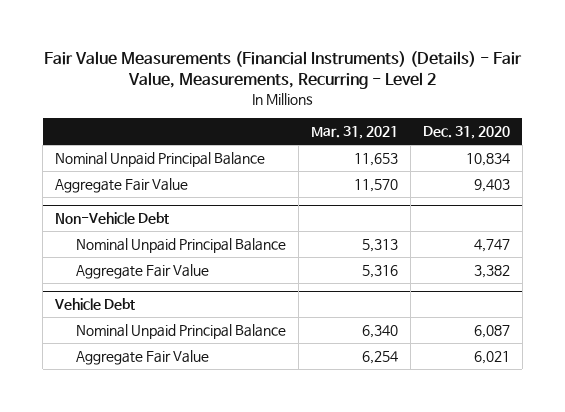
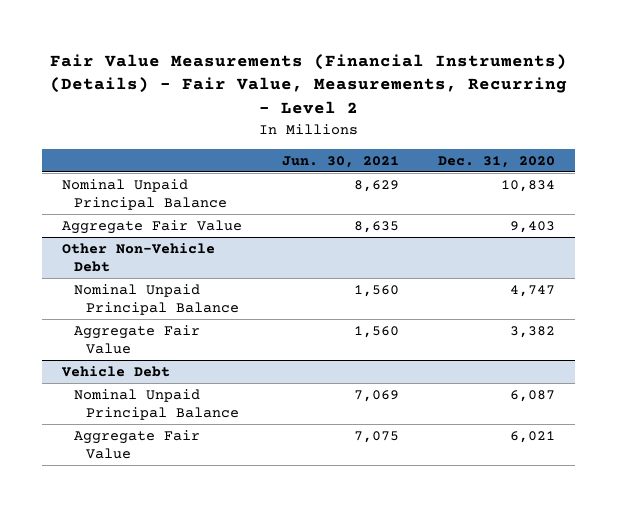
[310,125,398,139] Mar. 31, 2021 -> none
none -> [281,155,399,168] Jun. 30, 2021
[55,212,170,225] Non-Vehicle Debt -> [62,242,216,273] Other Non-Vehicle Debt

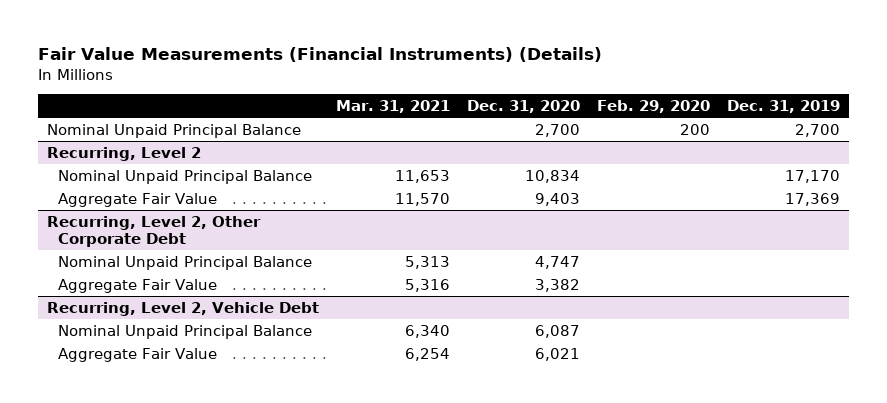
[49,53,567,115] Fair Value Measurements (Financial Instruments) (Details) - Fair Value, Measurements, Recurring - Level 2 -> [38,47,603,63] Fair Value Measurements (Financial Instruments) (Details)
[281,155,399,168] Jun. 30, 2021 -> none
none -> [335,100,450,114] Mar. 31, 2021
none -> [597,100,711,114] Feb. 29, 2020
none -> [727,100,841,114] Dec. 31, 2019
none -> [46,123,301,138] Nominal Unpaid Principal Balance
none -> [46,146,201,161] Recurring, Level 2
[62,242,216,273] Other Non-Vehicle Debt -> none
none -> [46,215,261,248] Recurring, Level 2, Other Corporate Debt
[61,365,171,377] Vehicle Debt -> none
none -> [46,301,319,316] Recurring, Level 2, Vehicle Debt

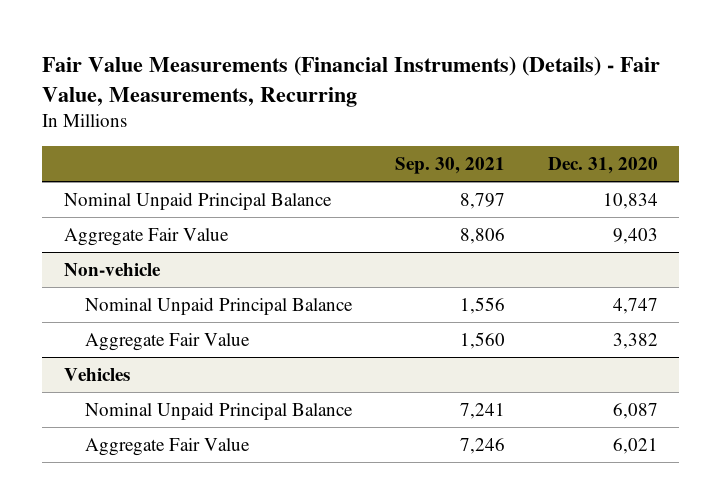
[38,47,603,63] Fair Value Measurements (Financial Instruments) (Details) -> [42,55,661,107] Fair Value Measurements (Financial Instruments) (Details) - Fair Value, Measurements, Recurring
[335,100,450,114] Mar. 31, 2021 -> none
[597,100,711,114] Feb. 29, 2020 -> none
[727,100,841,114] Dec. 31, 2019 -> none
none -> [394,157,505,175] Sep. 30, 2021
[46,123,301,138] Nominal Unpaid Principal Balance -> none
[46,146,201,161] Recurring, Level 2 -> none
[46,215,261,248] Recurring, Level 2, Other Corporate Debt -> none
none -> [63,262,161,276] Non-vehicle
[46,301,319,316] Recurring, Level 2, Vehicle Debt -> none
none -> [63,367,130,381] Vehicles

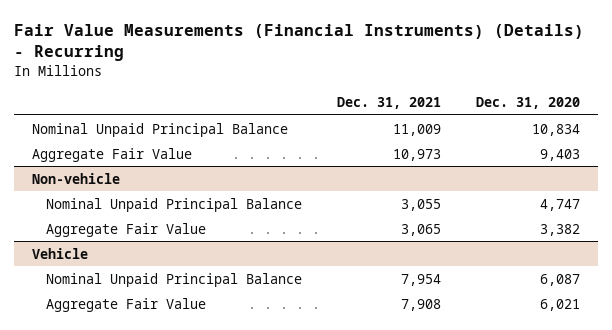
[42,55,661,107] Fair Value Measurements (Financial Instruments) (Details) - Fair Value, Measurements, Recurring -> [14,23,585,62] Fair Value Measurements (Financial Instruments) (Details) - Recurring
[394,157,505,175] Sep. 30, 2021 -> none
none -> [337,96,442,109] Dec. 31, 2021
[63,367,130,381] Vehicles -> [31,247,88,259] Vehicle

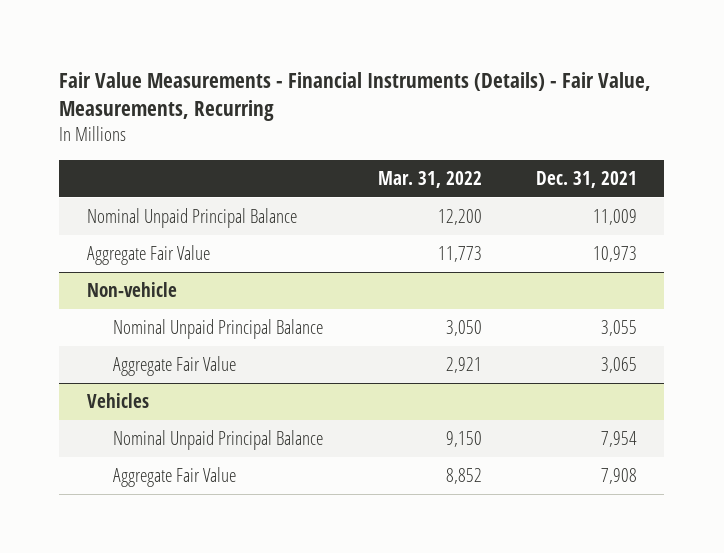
[14,23,585,62] Fair Value Measurements (Financial Instruments) (Details) - Recurring -> [59,71,652,122] Fair Value Measurements - Financial Instruments (Details) - Fair Value, Measurements, Recurring
[476,96,581,109] Dec. 31, 2020 -> none
none -> [377,170,482,188] Mar. 31, 2022
[31,247,88,259] Vehicle -> [86,393,149,409] Vehicles

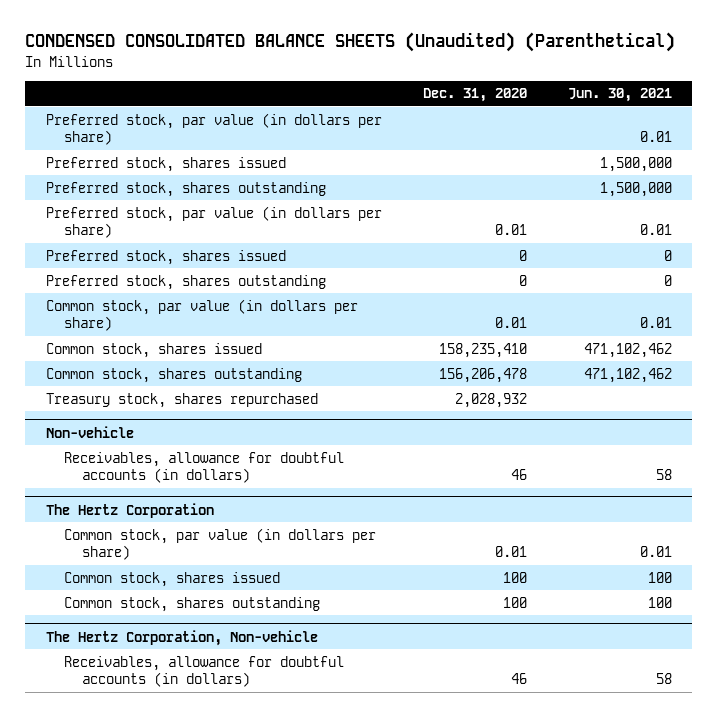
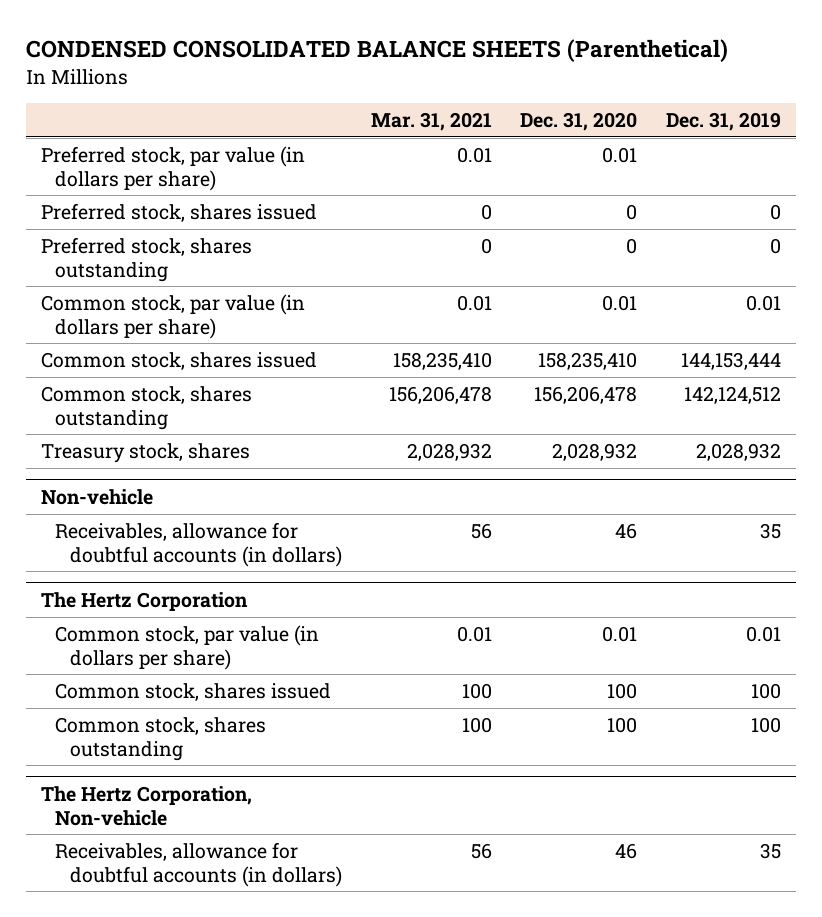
[25,32,676,53] CONDENSED CONSOLIDATED BALANCE SHEETS (Unaudited) (Parenthetical) -> [26,38,729,62] CONDENSED CONSOLIDATED BALANCE SHEETS (Parenthetical)
[567,88,672,103] Jun. 30, 2021 -> none
none -> [370,112,492,132] Mar. 31, 2021
none -> [666,112,782,132] Dec. 31, 2019
[45,112,382,146] Preferred stock, par value (in dollars per share) -> none
[45,156,286,172] Preferred stock, shares issued -> none
[45,181,326,197] Preferred stock, shares outstanding -> none
[45,392,318,408] Treasury stock, shares repurchased -> [40,442,250,463] Treasury stock, shares

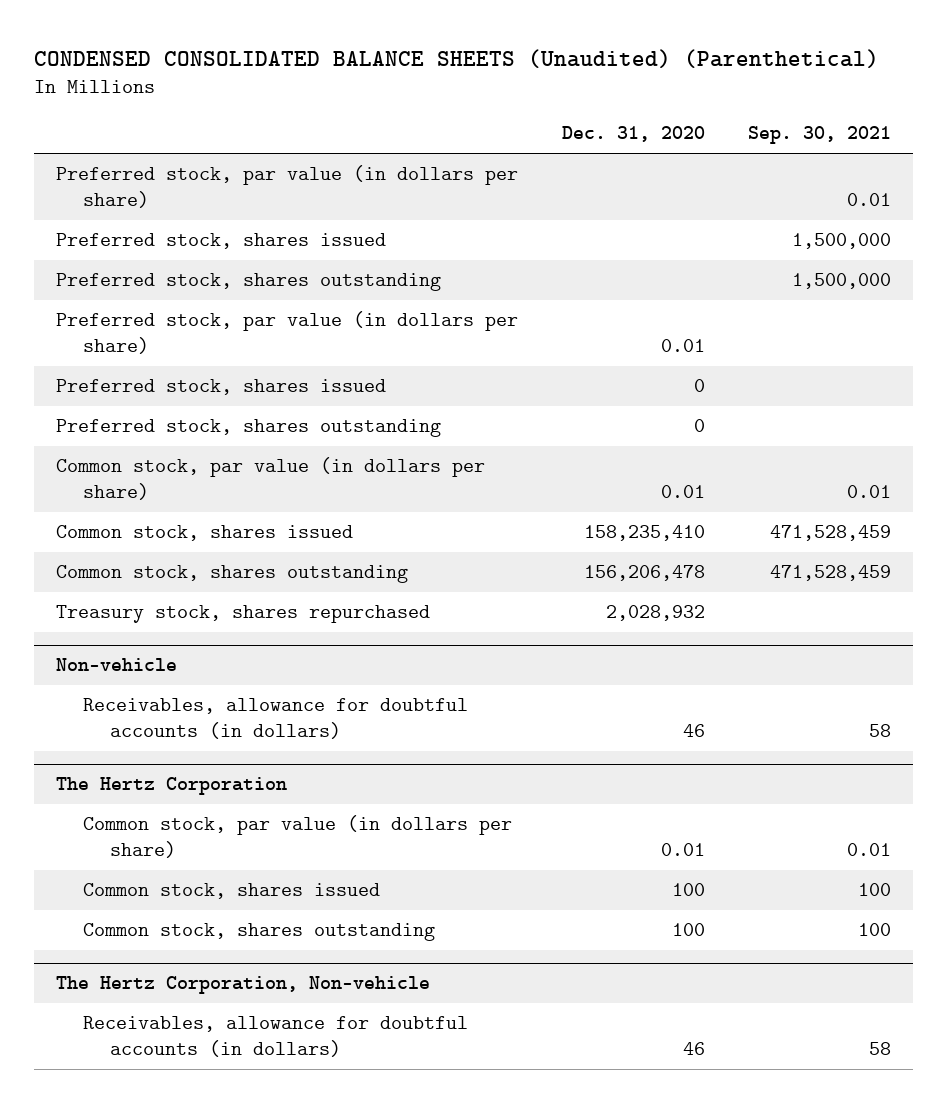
[26,38,729,62] CONDENSED CONSOLIDATED BALANCE SHEETS (Parenthetical) -> [34,48,880,68] CONDENSED CONSOLIDATED BALANCE SHEETS (Unaudited) (Parenthetical)
[370,112,492,132] Mar. 31, 2021 -> none
[666,112,782,132] Dec. 31, 2019 -> none
none -> [748,126,892,145] Sep. 30, 2021
none -> [55,165,518,209] Preferred stock, par value (in dollars per share)
none -> [55,233,386,250] Preferred stock, shares issued
none -> [55,273,441,292] Preferred stock, shares outstanding
[40,442,250,463] Treasury stock, shares -> [55,605,430,624] Treasury stock, shares repurchased

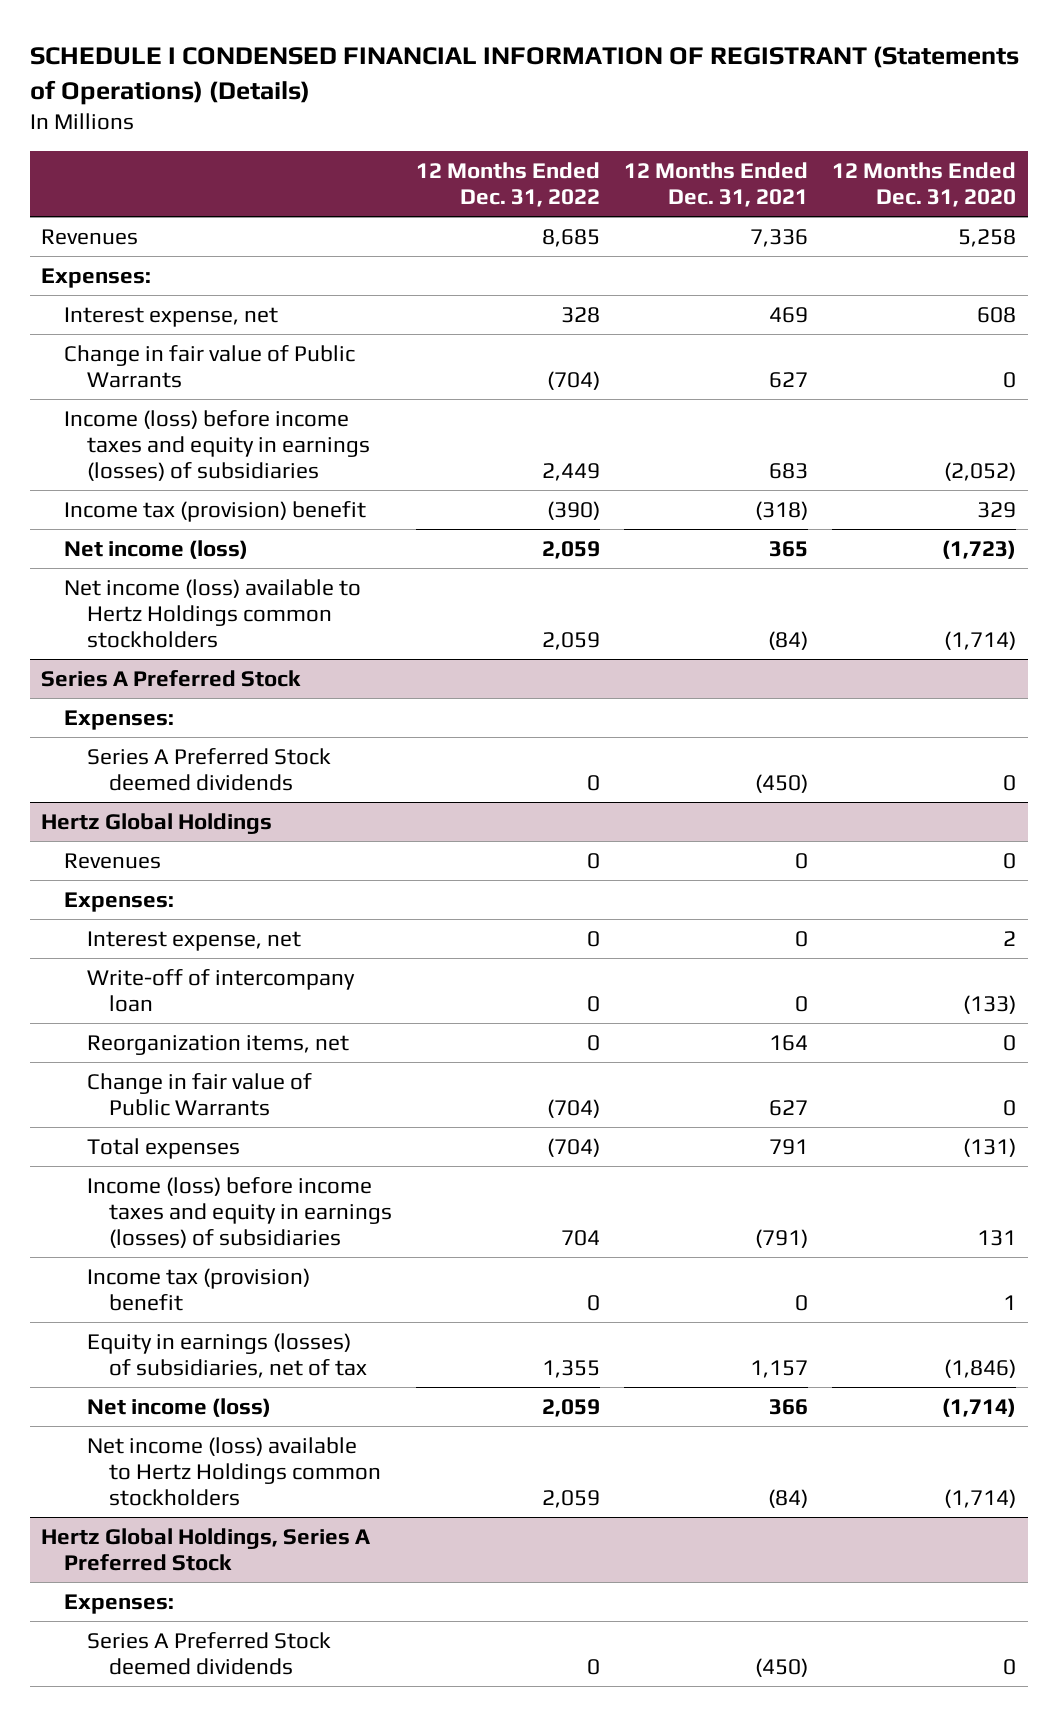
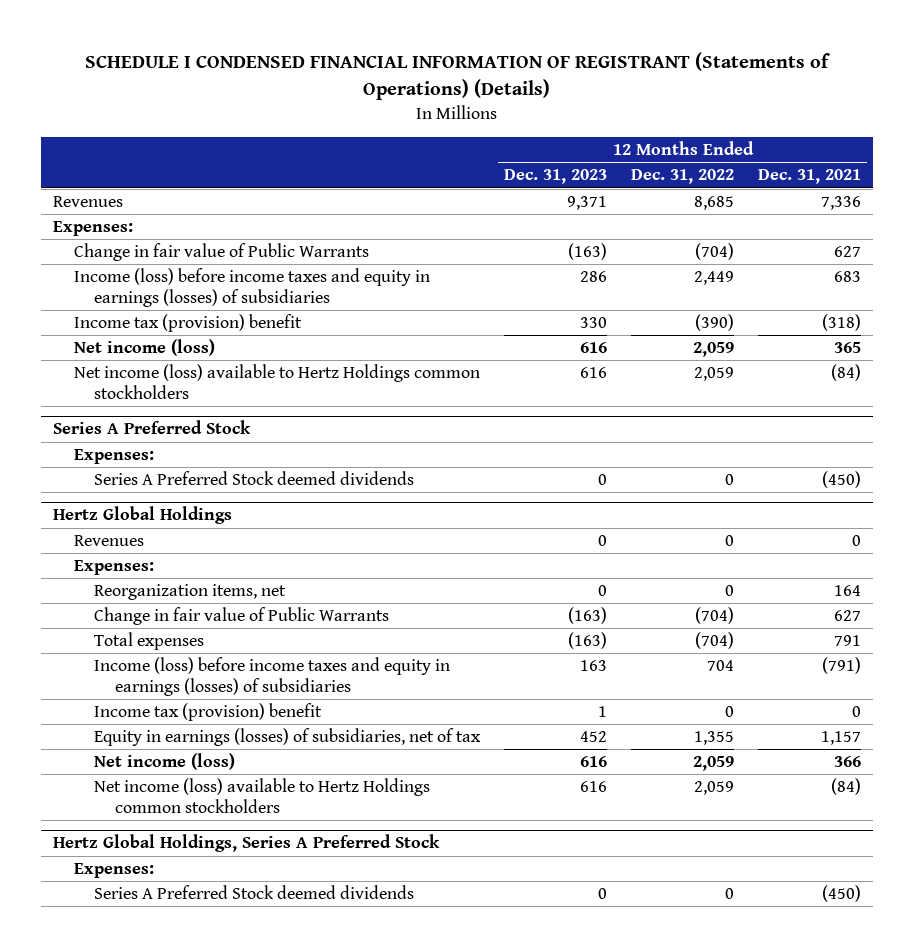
[832,162,1017,208] 12 Months Ended Dec. 31, 2020 -> none
none -> [504,169,608,185] Dec. 31, 2023
[64,306,279,327] Interest expense, net -> none
[86,930,301,951] Interest expense, net -> none
[86,968,355,1012] Write-off of intercompany loan -> none

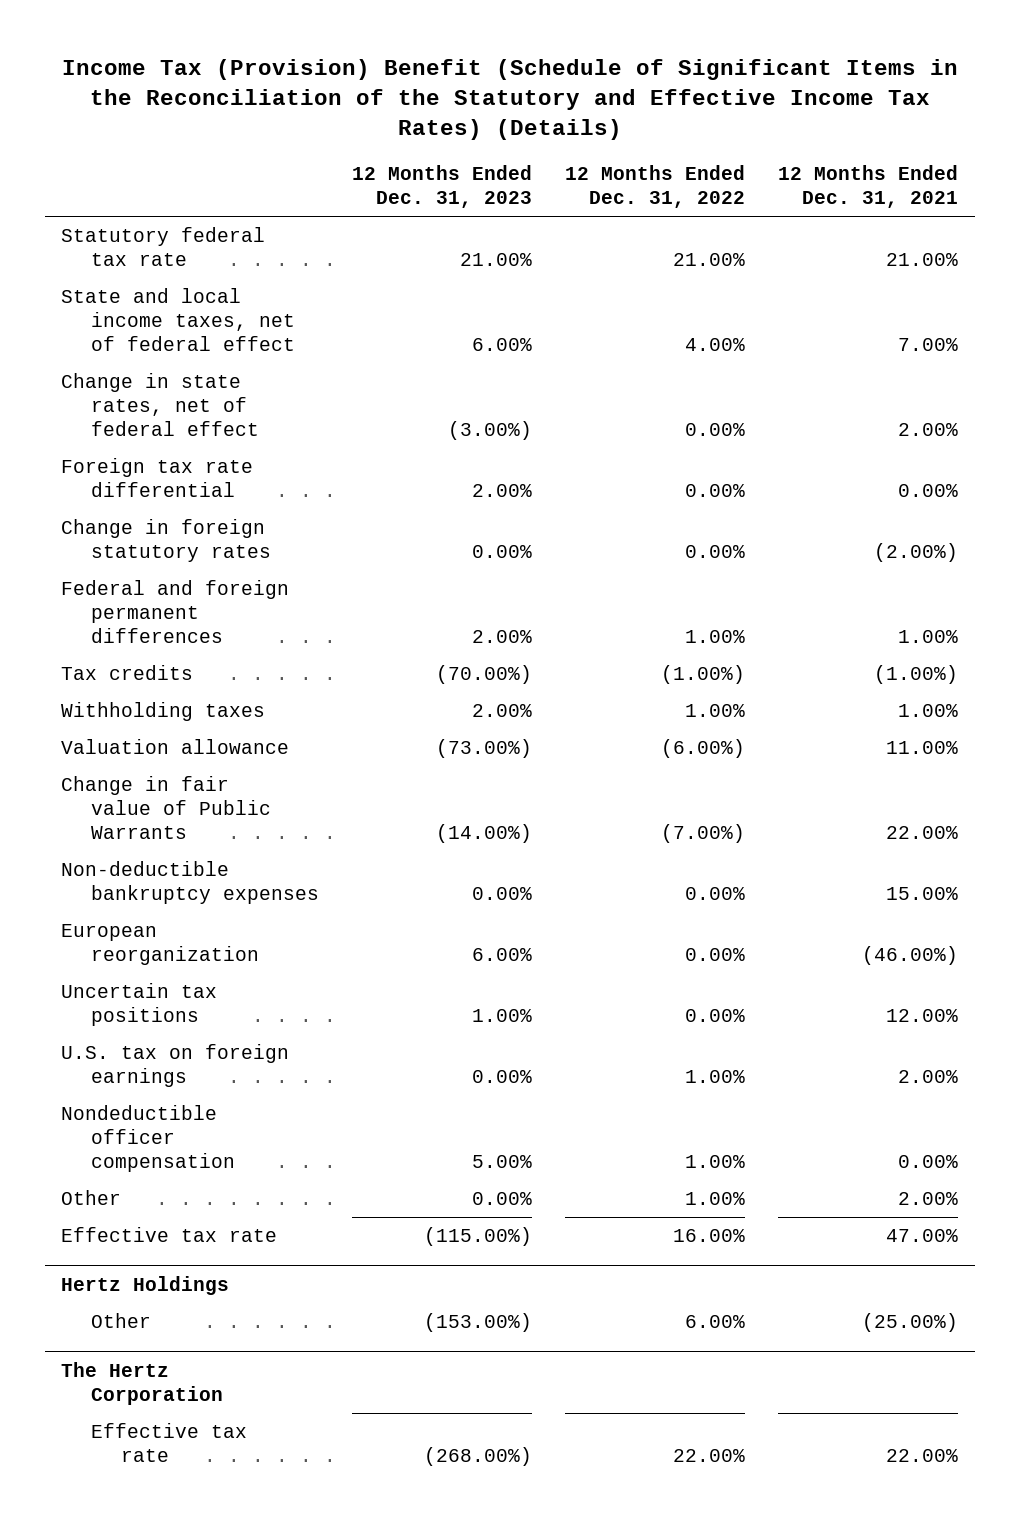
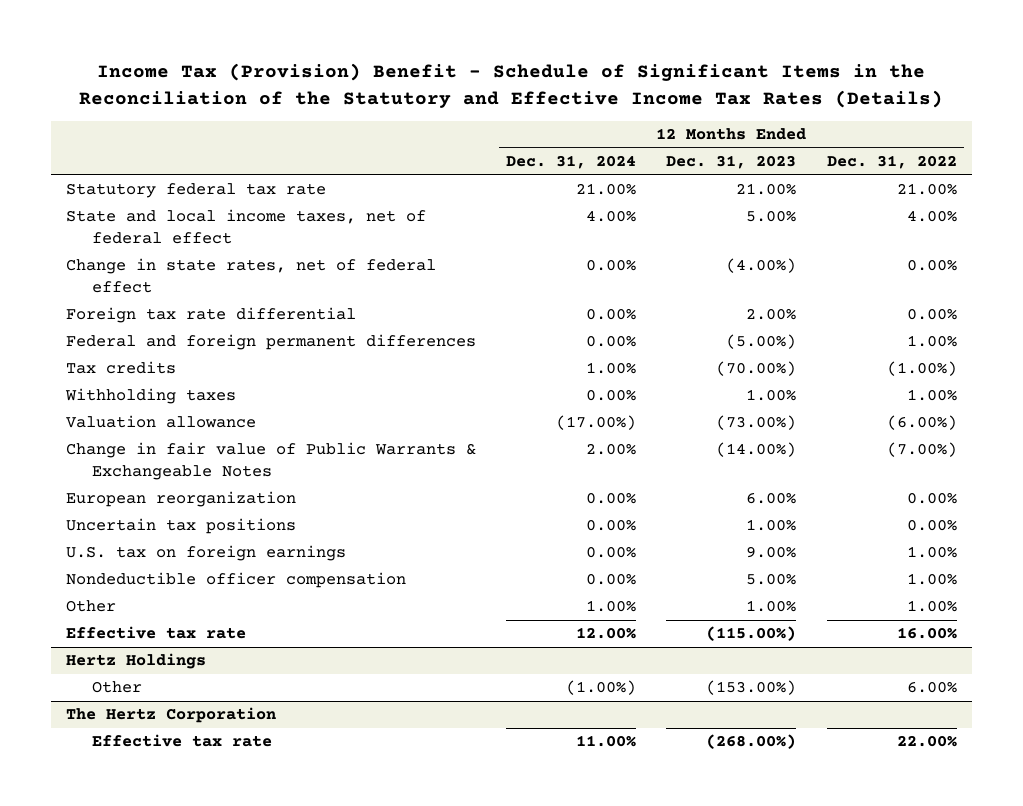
[61,58,958,141] Income Tax (Provision) Benefit (Schedule of Significant Items in the Reconciliation of the Statutory and Effective Income Tax Rates) (Details) -> [79,63,944,108] Income Tax (Provision) Benefit - Schedule of Significant Items in the Reconciliation of the Statutory and Effective Income Tax Rates (Details)
[778,165,959,208] 12 Months Ended Dec. 31, 2021 -> none
none -> [506,155,637,170] Dec. 31, 2024
[472,338,533,352] 6.00% -> [746,210,797,223] 5.00%
[448,421,533,441] (3.00%) -> [726,258,797,274] (4.00%)
[61,519,272,563] Change in foreign statutory rates -> none
[472,630,533,644] 2.00% -> [726,334,797,350] (5.00%)
[472,704,533,718] 2.00% -> [746,389,797,402] 1.00%
[61,861,320,905] Non-deductible bankruptcy expenses -> none
[61,776,272,840] Change in fair value of Public Warrants -> [66,442,477,481] Change in fair value of Public Warrants & Exchangeable Notes
[472,1070,533,1084] 0.00% -> [746,546,797,559] 9.00%
[472,1192,533,1206] 0.00% -> [746,600,797,613] 1.00%

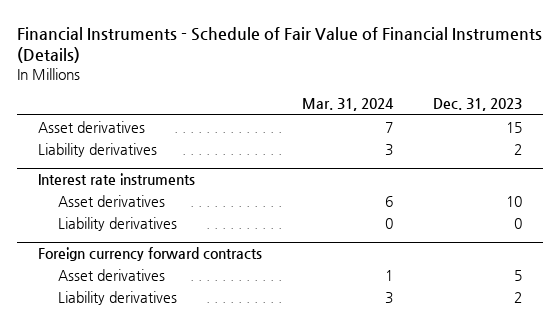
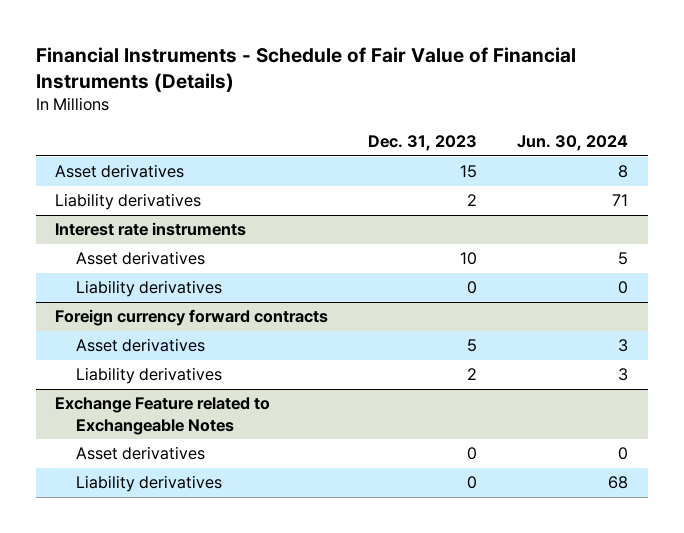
[301,98,394,112] Mar. 31, 2024 -> none
none -> [517,135,629,152] Jun. 30, 2024
none -> [55,397,271,435] Exchange Feature related to Exchangeable Notes
none -> [76,446,206,461] Asset derivatives
none -> [76,475,223,493] Liability derivatives

